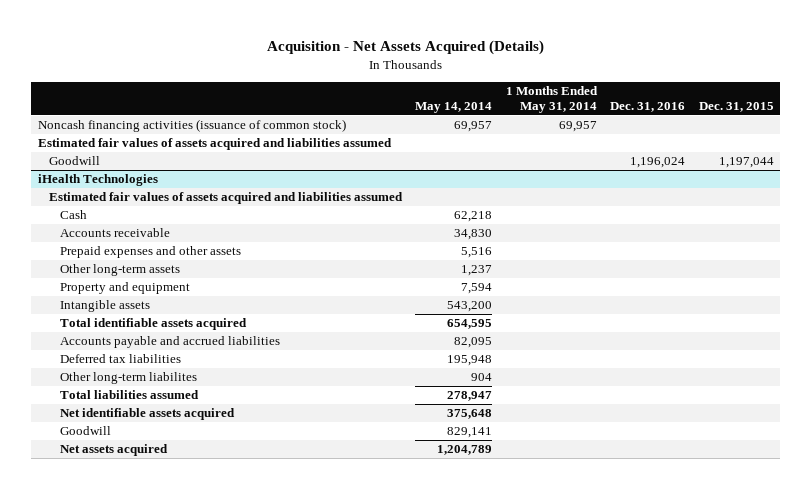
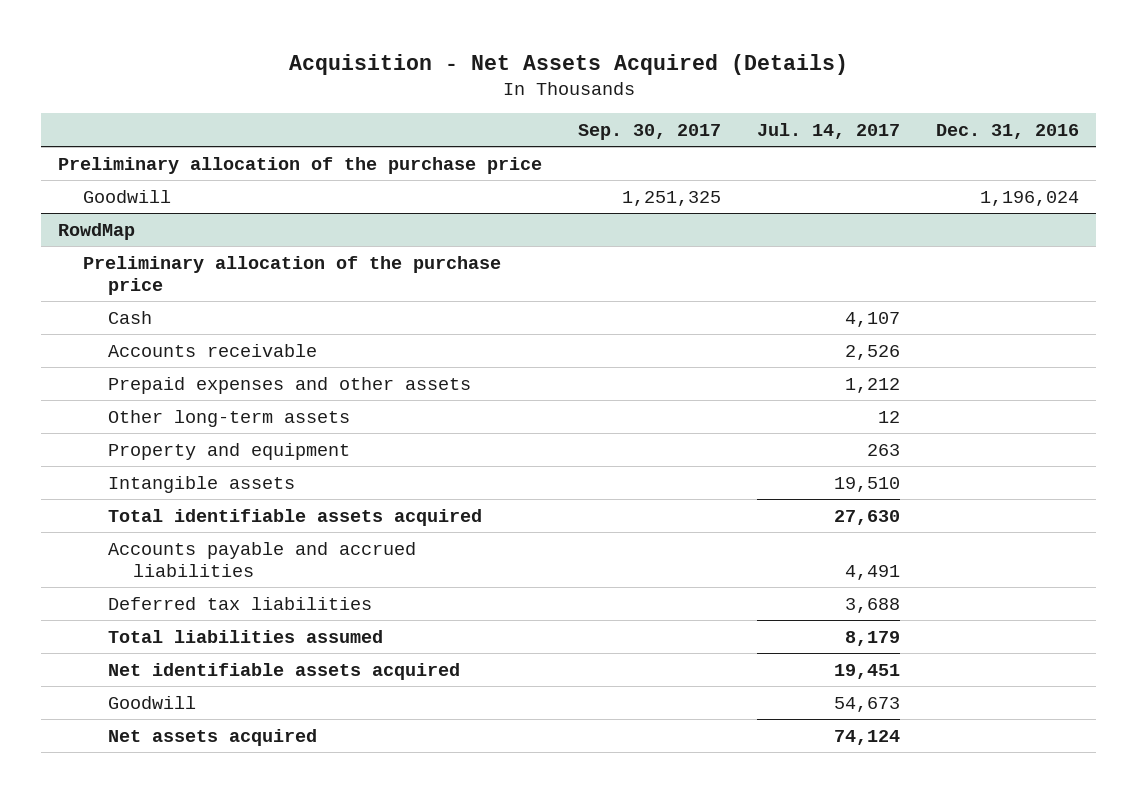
[415,102,493,114] May 14, 2014 -> none
[505,86,598,114] 1 Months Ended May 31, 2014 -> none
[698,102,774,113] Dec. 31, 2015 -> none
none -> [578,124,722,141] Sep. 30, 2017
none -> [756,123,900,140] Jul. 14, 2017
[37,119,346,133] Noncash financing activities (issuance of common stock) -> none
[37,138,392,151] Estimated fair values of assets acquired and liabilities assumed -> [58,156,543,174] Preliminary allocation of the purchase price
[37,174,158,187] iHealth Technologies -> none
[48,192,403,205] Estimated fair values of assets acquired and liabilities assumed -> none
[59,210,87,220] Cash -> none
[59,228,170,238] Accounts receivable -> none
[59,246,241,259] Prepaid expenses and other assets -> none
[59,264,180,277] Other long-term assets -> none
[59,282,190,295] Property and equipment -> none
[59,300,150,313] Intangible assets -> none
[59,318,247,331] Total identifiable assets acquired -> none
[59,336,280,349] Accounts payable and accrued liabilities -> none
[59,354,181,364] Deferred tax liabilities -> none
[59,372,197,385] Other long-term liabilites -> none
[59,390,199,400] Total liabilities assumed -> none
[59,408,235,421] Net identifiable assets acquired -> none
[59,426,111,436] Goodwill -> none
[59,444,168,457] Net assets acquired -> none
none -> [58,222,136,240] RowdMap
none -> [83,255,502,295] Preliminary allocation of the purchase price
none -> [108,310,153,324] Cash
none -> [108,343,318,357] Accounts receivable
none -> [108,376,472,394] Prepaid expenses and other assets
none -> [108,409,351,427] Other long-term assets
none -> [108,442,351,460] Property and equipment
none -> [108,475,296,493] Intangible assets
none -> [108,508,483,526] Total identifiable assets acquired
none -> [108,541,417,577] Accounts payable and accrued liabilities
none -> [108,596,373,610] Deferred tax liabilities
none -> [108,629,384,643] Total liabilities assumed
none -> [108,662,461,680] Net identifiable assets acquired
none -> [108,695,197,709] Goodwill
none -> [108,728,318,746] Net assets acquired

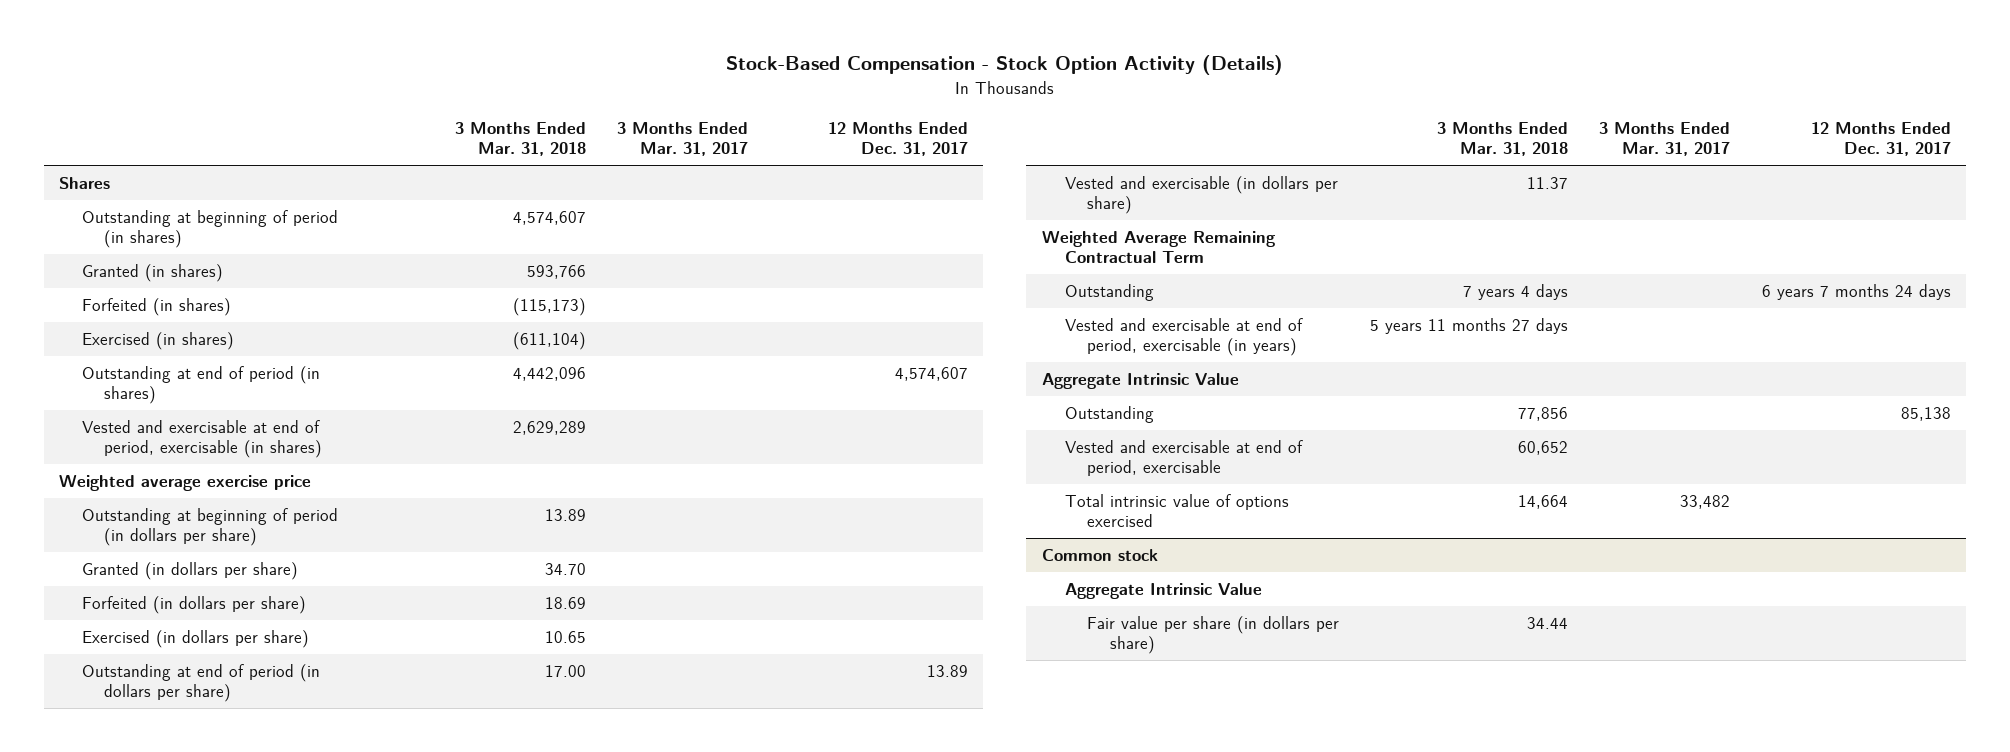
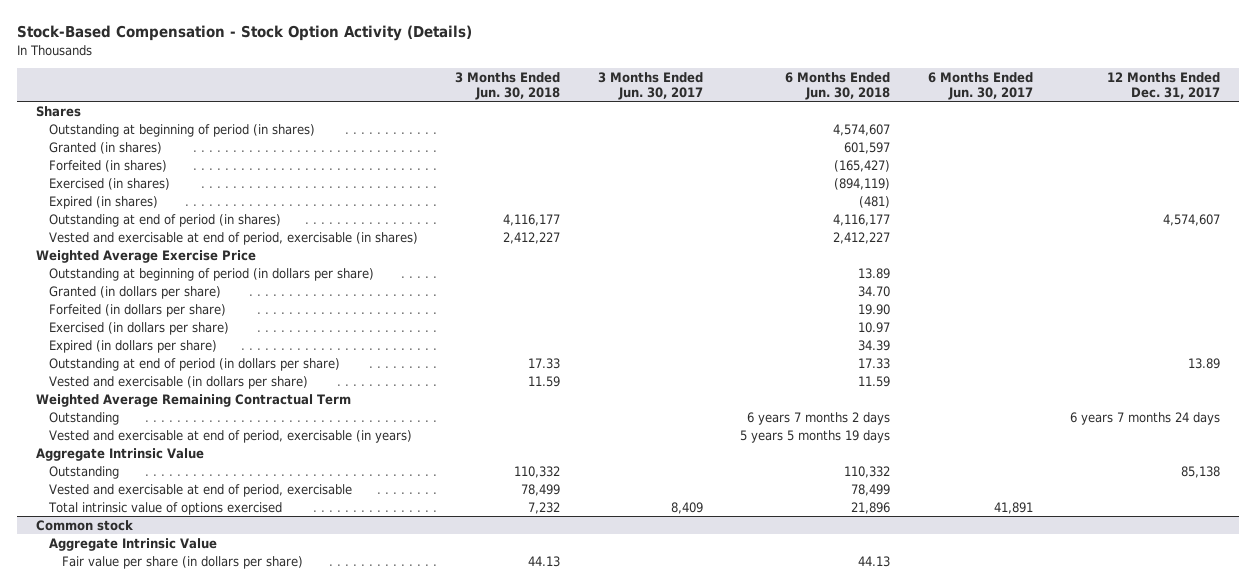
[454,121,586,157] 3 Months Ended Mar. 31, 2018 -> none
[616,121,748,157] 3 Months Ended Mar. 31, 2017 -> none
none -> [455,71,561,100] 3 Months Ended Jun. 30, 2018
none -> [597,71,703,100] 3 Months Ended Jun. 30, 2017
none -> [785,71,891,100] 6 Months Ended Jun. 30, 2018
none -> [927,71,1033,100] 6 Months Ended Jun. 30, 2017
none -> [48,195,158,209] Expired (in shares)
[59,474,312,491] Weighted average exercise price -> [35,249,256,263] Weighted Average Exercise Price
none -> [48,339,217,353] Expired (in dollars per share)

